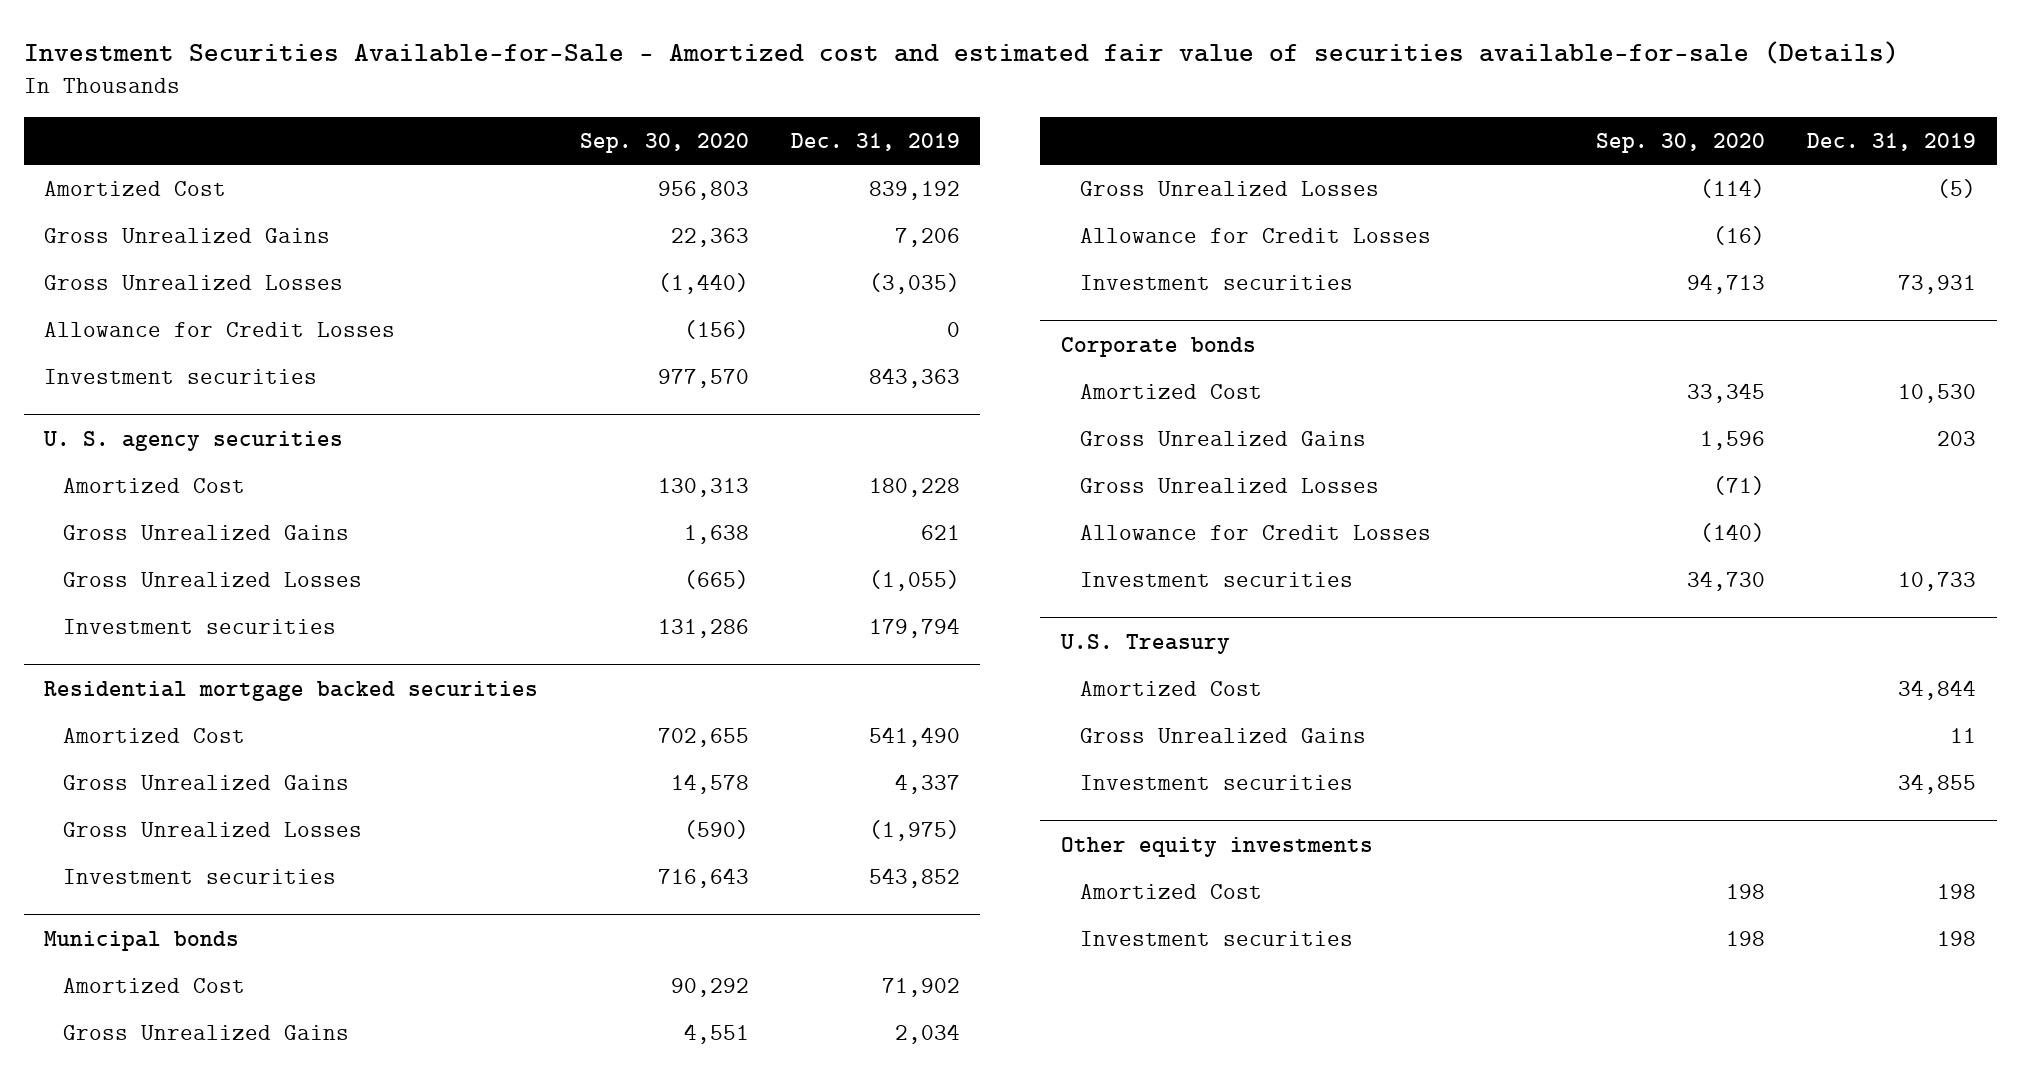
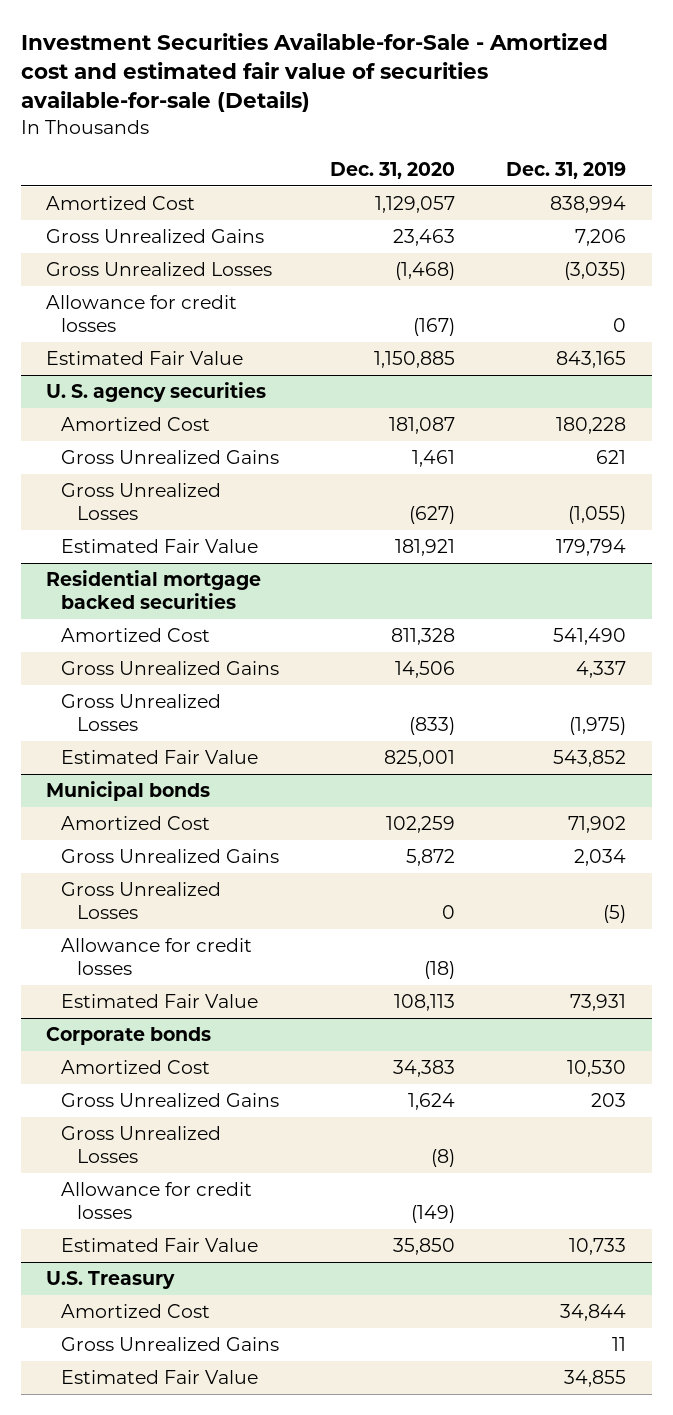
[579,132,749,153] Sep. 30, 2020 -> none
none -> [330,161,456,179] Dec. 31, 2020
[868,181,960,201] 839,192 -> [550,196,627,214] 838,994
[44,369,318,385] Investment securities -> none
[44,322,396,338] Allowance for Credit Losses -> [46,295,238,333] Allowance for credit losses
none -> [46,351,244,366] Estimated Fair Value
[62,619,336,635] Investment securities -> [61,539,259,554] Estimated Fair Value
[62,869,336,885] Investment securities -> [61,750,259,765] Estimated Fair Value
[1079,228,1431,244] Allowance for Credit Losses -> [61,938,253,976] Allowance for credit losses
[1079,275,1353,291] Investment securities -> [61,994,259,1009] Estimated Fair Value
[1079,525,1431,541] Allowance for Credit Losses -> [61,1182,253,1220] Allowance for credit losses
[1079,572,1353,588] Investment securities -> [61,1238,259,1253] Estimated Fair Value
[1060,836,1373,857] Other equity investments -> none
[1079,884,1262,900] Amortized Cost -> none
[1079,931,1353,947] Investment securities -> none
[1079,775,1353,791] Investment securities -> [61,1370,259,1385] Estimated Fair Value

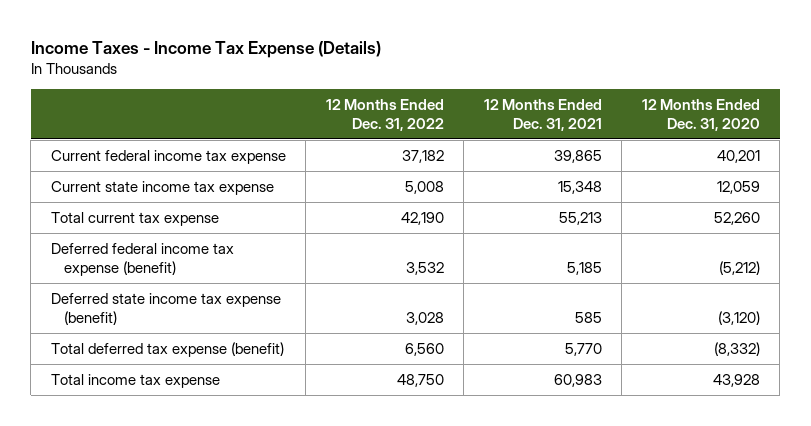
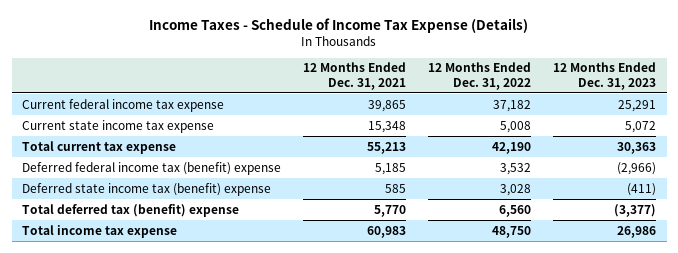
[30,40,381,58] Income Taxes - Income Tax Expense (Details) -> [149,17,529,33] Income Taxes - Schedule of Income Tax Expense (Details)
[641,98,760,131] 12 Months Ended Dec. 31, 2020 -> none
none -> [552,62,656,90] 12 Months Ended Dec. 31, 2023
[50,242,234,277] Deferred federal income tax expense (benefit) -> [22,161,282,175] Deferred federal income tax (benefit) expense
[50,292,281,326] Deferred state income tax expense (benefit) -> [22,182,272,196] Deferred state income tax (benefit) expense
[50,341,284,357] Total deferred tax expense (benefit) -> [22,203,240,217] Total deferred tax (benefit) expense

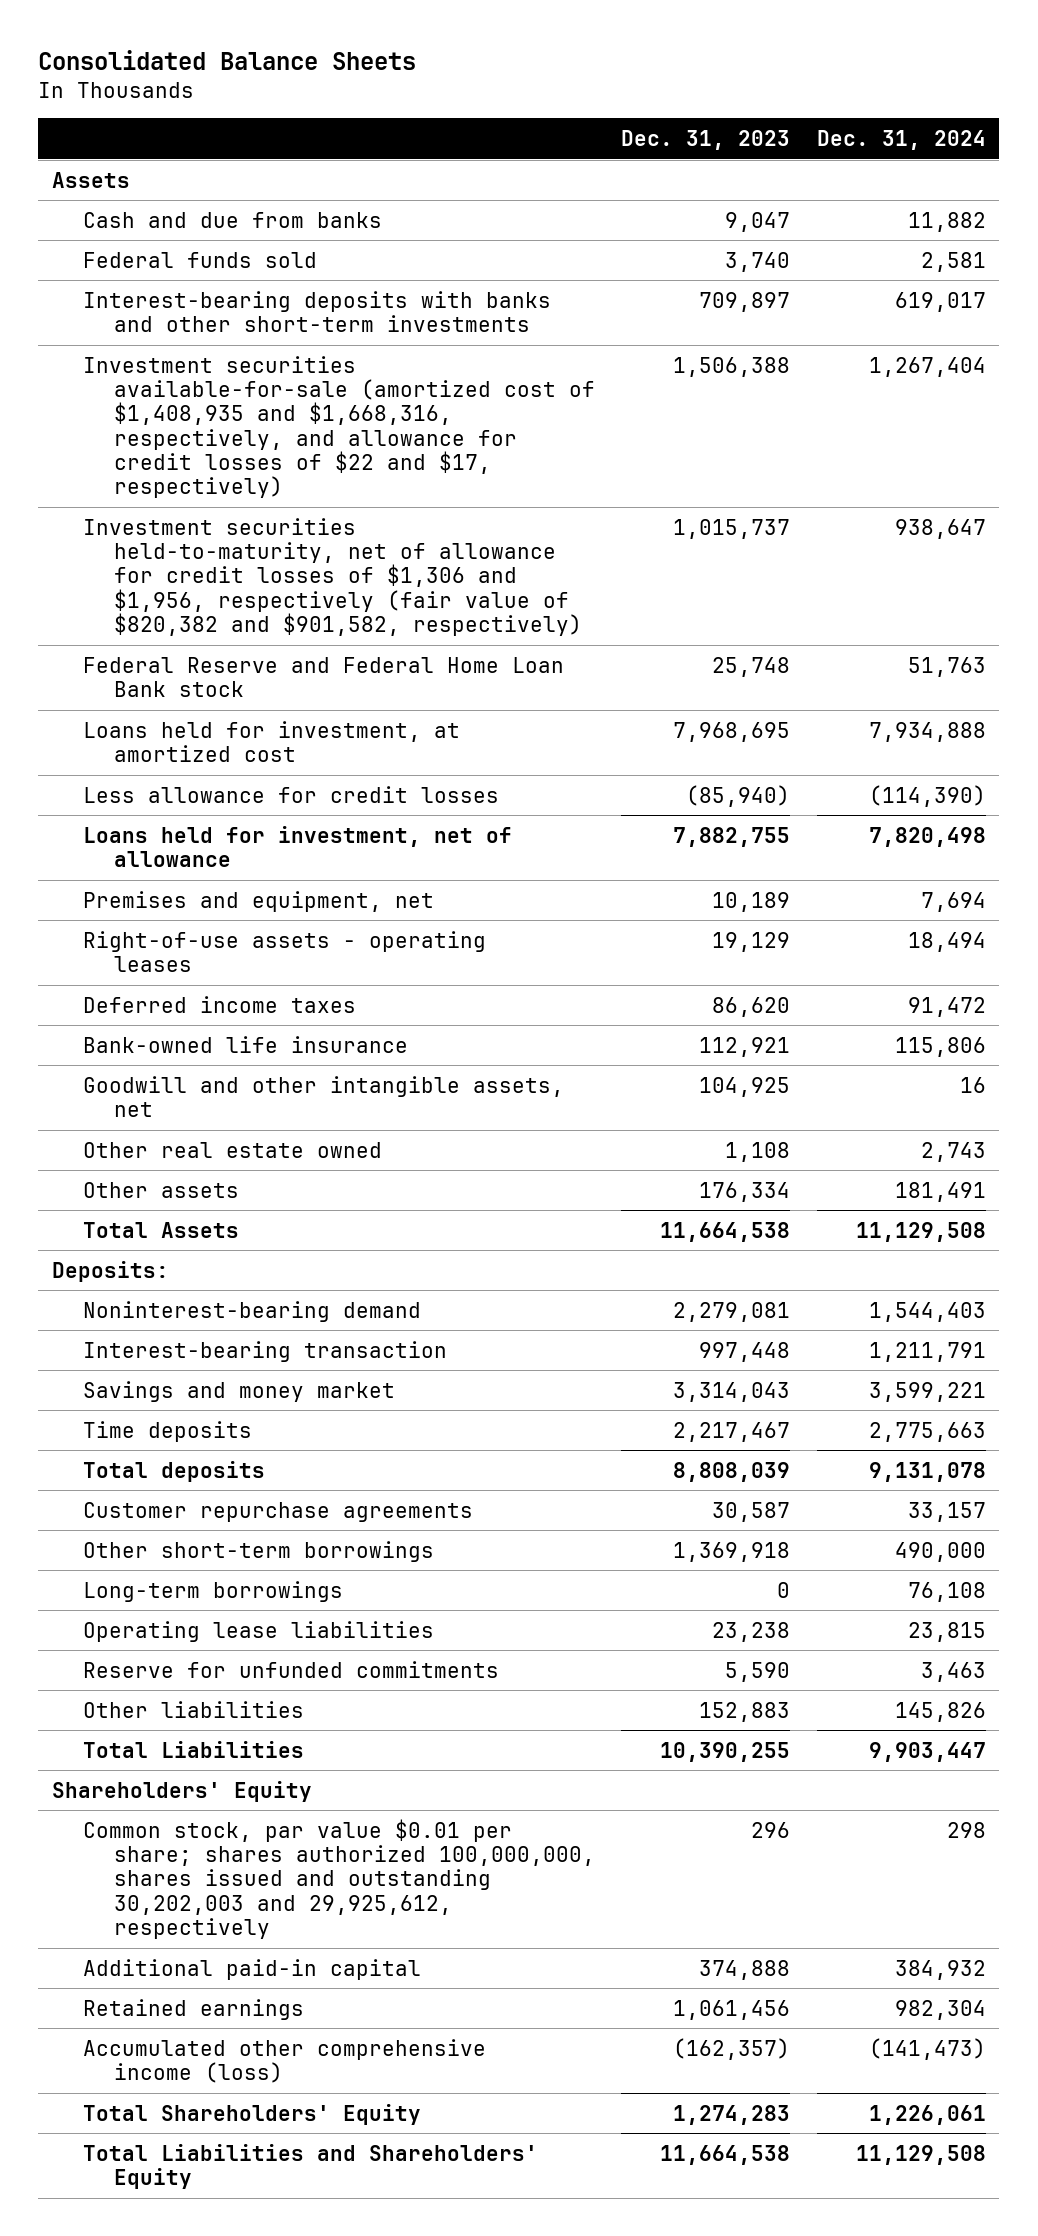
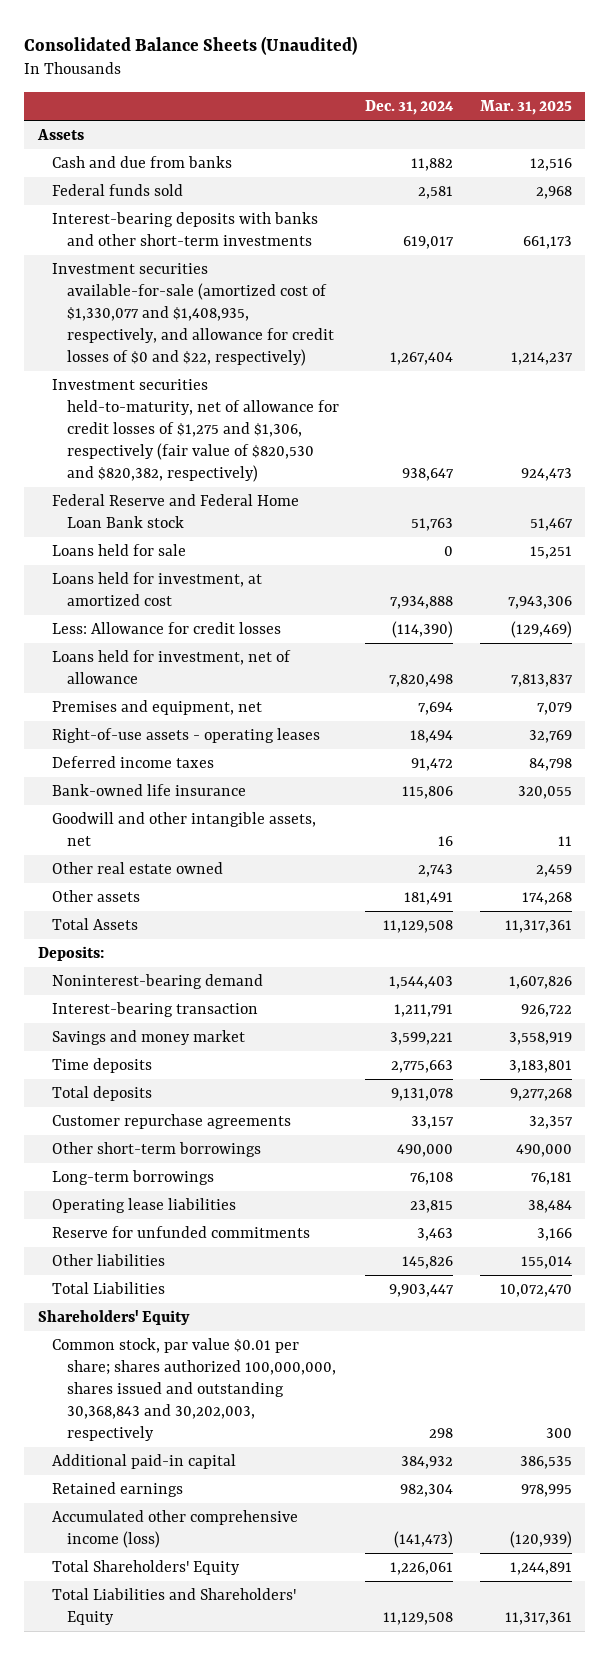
[38,50,417,71] Consolidated Balance Sheets -> [24,35,358,55] Consolidated Balance Sheets (Unaudited)
[621,130,791,151] Dec. 31, 2023 -> none
none -> [480,99,573,115] Mar. 31, 2025
[82,355,595,499] Investment securities available-for-sale (amortized cost of $1,408,935 and $1,668,316, respectively, and allowance for credit losses of $22 and $17, respectively) -> [52,263,334,366] Investment securities available-for-sale (amortized cost of $1,330,077 and $1,408,935, respectively, and allowance for credit losses of $0 and $22, respectively)
[82,517,582,636] Investment securities held-to-maturity, net of allowance for credit losses of $1,306 and $1,956, respectively (fair value of $820,382 and $901,582, respectively) -> [52,379,339,482] Investment securities held-to-maturity, net of allowance for credit losses of $1,275 and $1,306, respectively (fair value of $820,530 and $820,382, respectively)
none -> [52,544,187,557] Loans held for sale
[82,785,499,803] Less allowance for credit losses -> [52,622,282,635] Less: Allowance for credit losses
[82,1818,595,1939] Common stock, par value $0.01 per share; shares authorized 100,000,000, shares issued and outstanding 30,202,003 and 29,925,612, respectively -> [52,1338,336,1441] Common stock, par value $0.01 per share; shares authorized 100,000,000, shares issued and outstanding 30,368,843 and 30,202,003, respectively

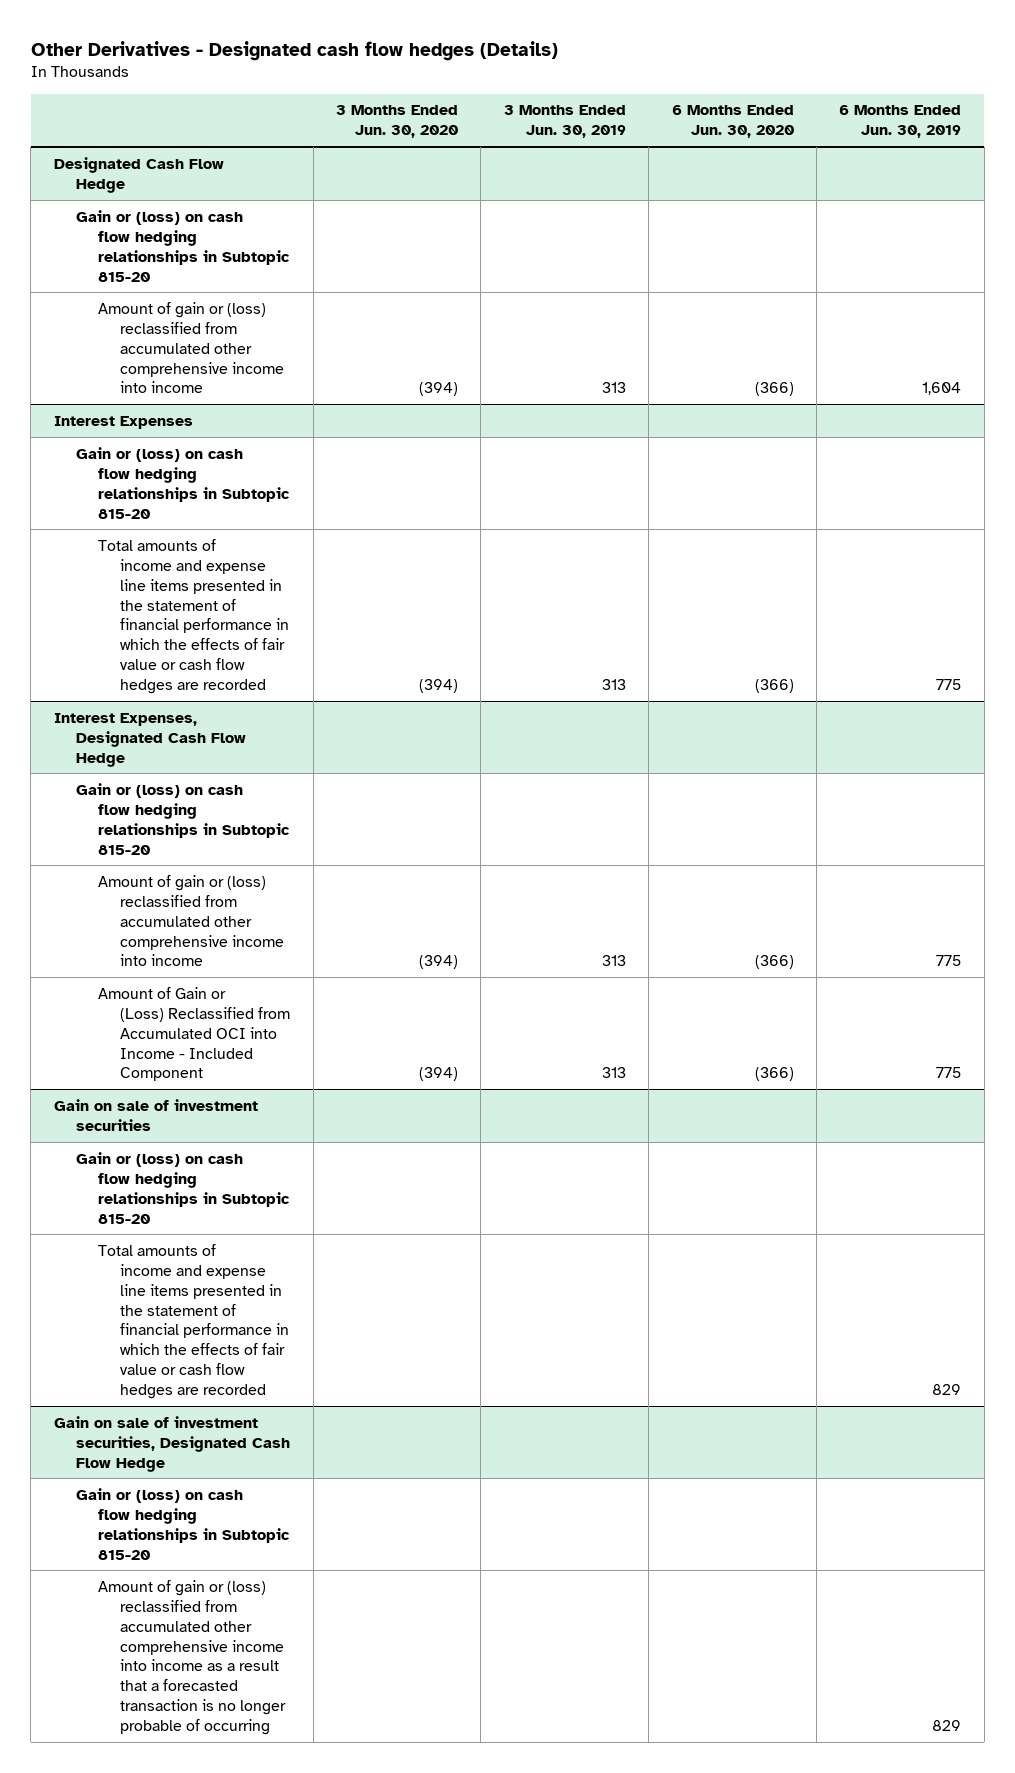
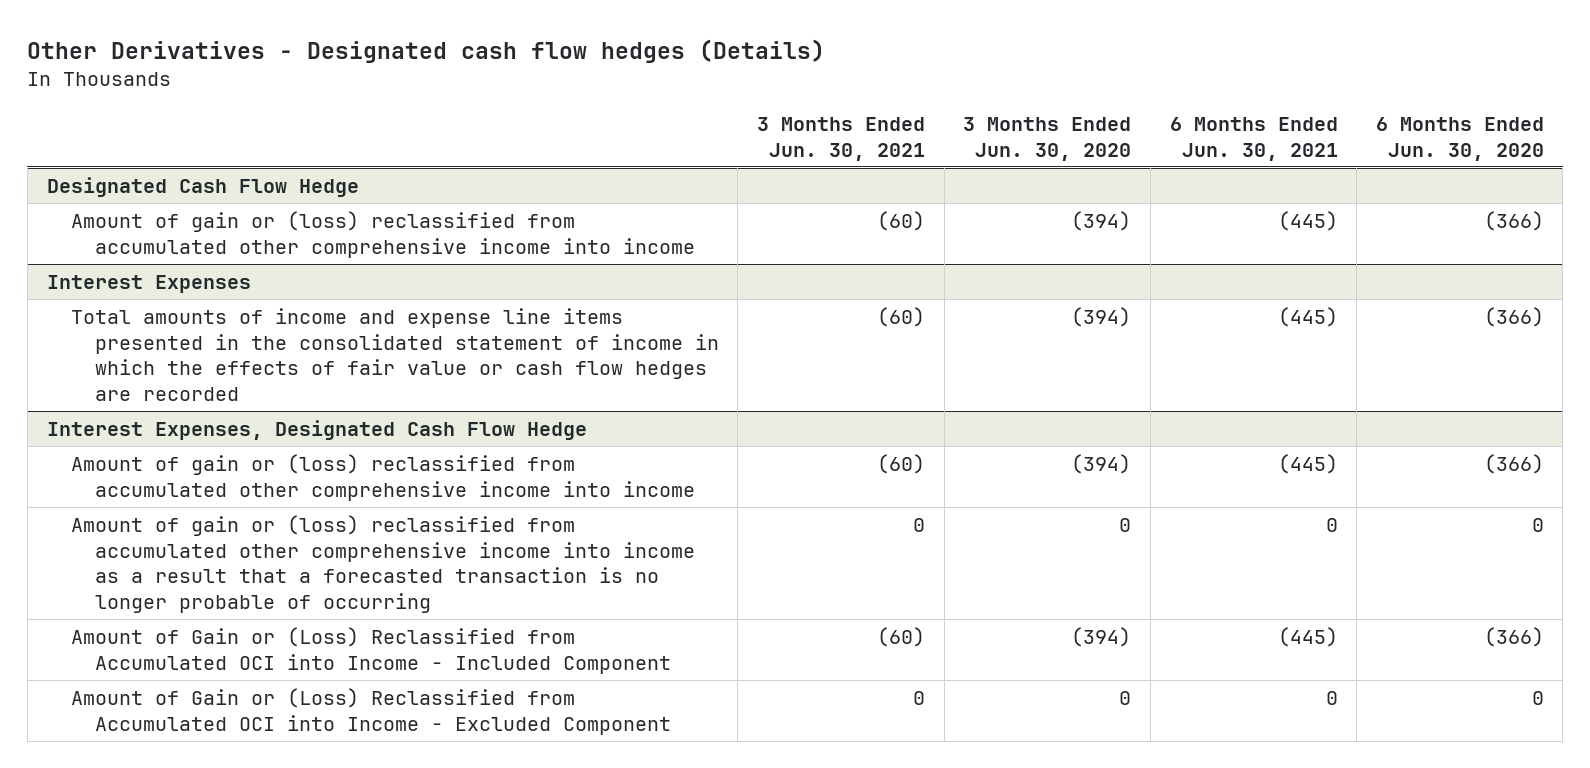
[503,105,626,139] 3 Months Ended Jun. 30, 2019 -> none
[839,105,962,139] 6 Months Ended Jun. 30, 2019 -> none
none -> [756,116,925,161] 3 Months Ended Jun. 30, 2021
none -> [1169,116,1338,161] 6 Months Ended Jun. 30, 2021
[75,209,290,282] Gain or (loss) on cash flow hedging relationships in Subtopic 815-20 -> none
[75,446,290,519] Gain or (loss) on cash flow hedging relationships in Subtopic 815-20 -> none
[97,538,290,695] Total amounts of income and expense line items presented in the statement of financial performance in which the effects of fair value or cash flow hedges are recorded -> [70,307,719,401] Total amounts of income and expense line items presented in the consolidated statement of income in which the effects of fair value or cash flow hedges are recorded
[75,782,290,855] Gain or (loss) on cash flow hedging relationships in Subtopic 815-20 -> none
none -> [70,514,695,613] Amount of gain or (loss) reclassified from accumulated other comprehensive income into income as a result that a forecasted transaction is no longer probable of occurring
[53,1098,258,1131] Gain on sale of investment securities -> none
[75,1151,290,1224] Gain or (loss) on cash flow hedging relationships in Subtopic 815-20 -> none
[97,1243,290,1400] Total amounts of income and expense line items presented in the statement of financial performance in which the effects of fair value or cash flow hedges are recorded -> none
[53,1415,290,1472] Gain on sale of investment securities, Designated Cash Flow Hedge -> none
[75,1487,290,1560] Gain or (loss) on cash flow hedging relationships in Subtopic 815-20 -> none
[97,1579,287,1736] Amount of gain or (loss) reclassified from accumulated other comprehensive income into income as a result that a forecasted transaction is no longer probable of occurring -> none
none -> [70,687,671,735] Amount of Gain or (Loss) Reclassified from Accumulated OCI into Income - Excluded Component

